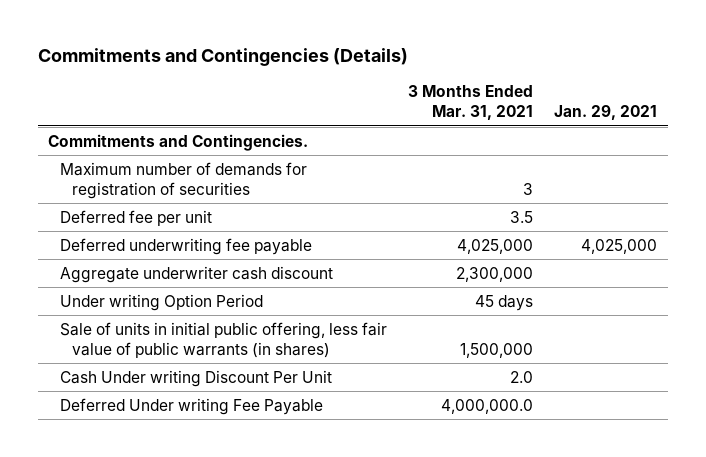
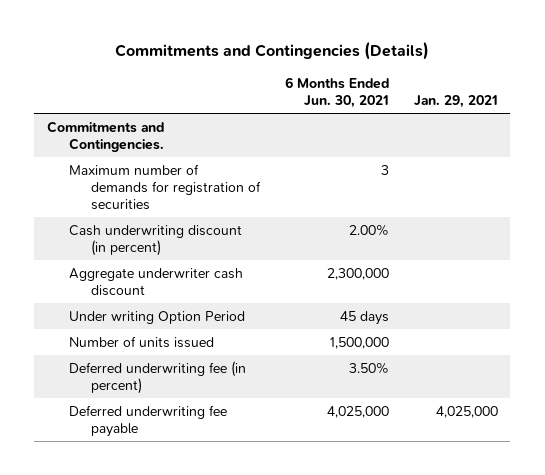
[408,85,534,121] 3 Months Ended Mar. 31, 2021 -> none
none -> [285,76,390,108] 6 Months Ended Jun. 30, 2021
[60,209,213,226] Deferred fee per unit -> none
none -> [68,224,242,256] Cash underwriting discount (in percent)
[60,369,333,387] Cash Under writing Discount Per Unit -> none
[60,397,324,415] Deferred Under writing Fee Payable -> none
[60,321,388,358] Sale of units in initial public offering, less fair value of public warrants (in shares) -> [68,335,214,348] Number of units issued
none -> [68,360,246,394] Deferred underwriting fee (in percent)
[60,237,313,255] Deferred underwriting fee payable -> [68,404,227,437] Deferred underwriting fee payable

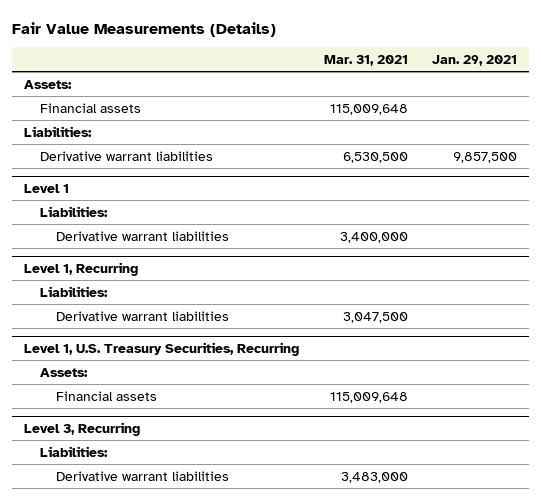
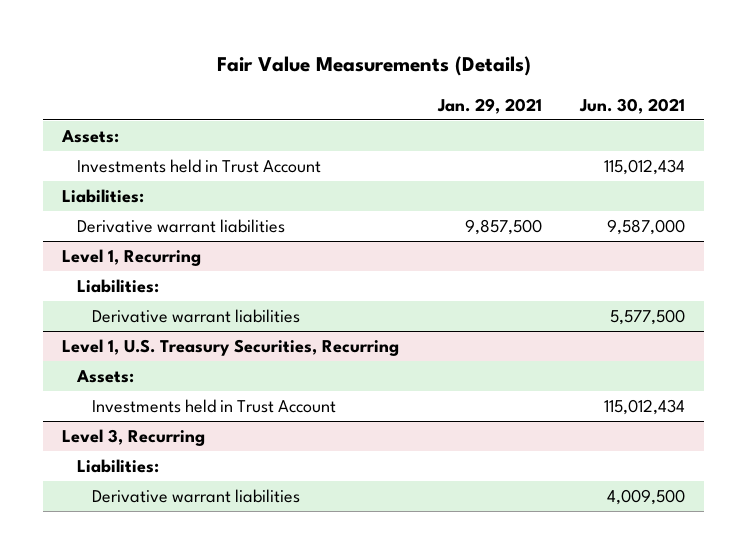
[323,54,408,66] Mar. 31, 2021 -> none
none -> [579,97,686,114] Jun. 30, 2021
[40,102,142,113] Financial assets -> [77,159,322,174] Investments held in Trust Account
[24,184,70,194] Level 1 -> none
[40,205,109,217] Liabilities: -> none
[55,230,229,241] Derivative warrant liabilities -> none
[55,390,157,401] Financial assets -> [92,399,337,414] Investments held in Trust Account

